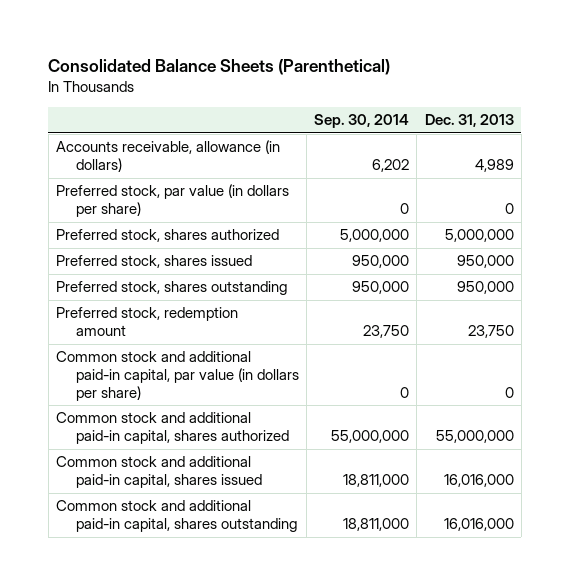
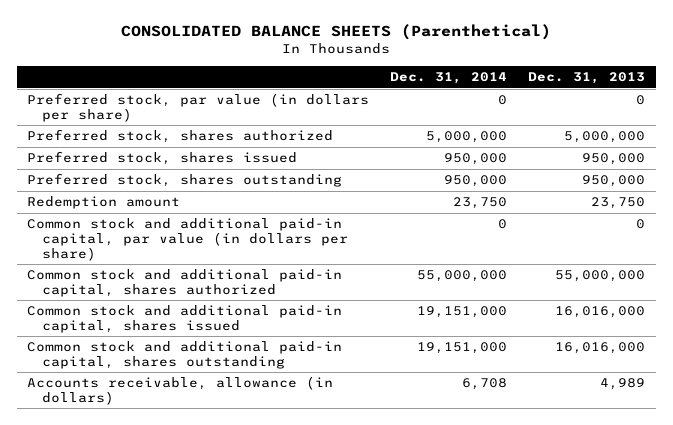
[48,58,391,75] Consolidated Balance Sheets (Parenthetical) -> [121,24,552,41] CONSOLIDATED BALANCE SHEETS (Parenthetical)
[314,114,410,129] Sep. 30, 2014 -> none
none -> [390,72,508,85] Dec. 31, 2014
[55,307,238,337] Preferred stock, redemption amount -> [27,196,181,210] Redemption amount
[55,140,280,173] Accounts receivable, allowance (in dollars) -> [27,376,334,406] Accounts receivable, allowance (in dollars)

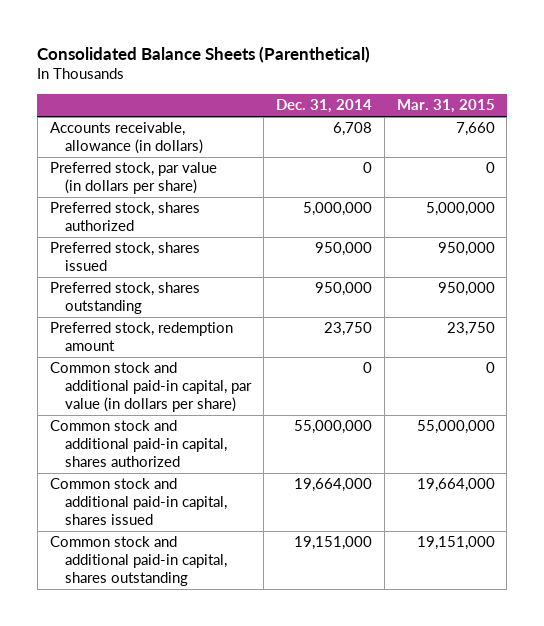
[121,24,552,41] CONSOLIDATED BALANCE SHEETS (Parenthetical) -> [37,45,371,63] Consolidated Balance Sheets (Parenthetical)
[528,72,646,85] Dec. 31, 2013 -> none
none -> [396,99,495,114] Mar. 31, 2015
[27,376,334,406] Accounts receivable, allowance (in dollars) -> [49,122,204,155] Accounts receivable, allowance (in dollars)
[27,196,181,210] Redemption amount -> [49,322,233,352] Preferred stock, redemption amount
[417,306,508,319] 19,151,000 -> [293,478,372,493] 19,664,000

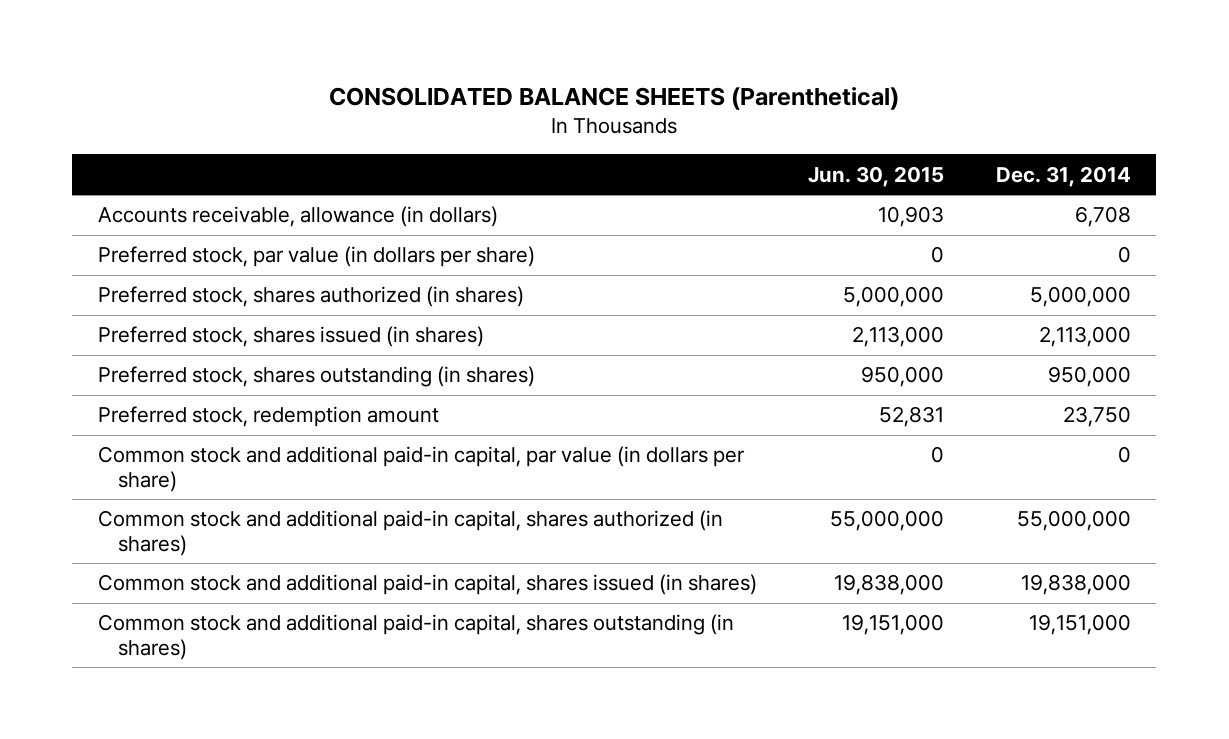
[37,45,371,63] Consolidated Balance Sheets (Parenthetical) -> [329,87,900,111] CONSOLIDATED BALANCE SHEETS (Parenthetical)
[396,99,495,114] Mar. 31, 2015 -> none
none -> [808,165,945,187] Jun. 30, 2015
[49,202,200,232] Preferred stock, shares authorized -> [98,286,525,308] Preferred stock, shares authorized (in shares)
[49,242,200,272] Preferred stock, shares issued -> [98,326,485,348] Preferred stock, shares issued (in shares)
[314,242,372,257] 950,000 -> [1038,326,1131,348] 2,113,000
[49,282,200,315] Preferred stock, shares outstanding -> [98,366,536,388] Preferred stock, shares outstanding (in shares)
[49,420,228,467] Common stock and additional paid-in capital, shares authorized -> [98,510,724,556] Common stock and additional paid-in capital, shares authorized (in shares)
[49,478,228,525] Common stock and additional paid-in capital, shares issued -> [98,574,758,596] Common stock and additional paid-in capital, shares issued (in shares)
[293,478,372,493] 19,664,000 -> [1020,574,1131,596] 19,838,000
[49,536,228,586] Common stock and additional paid-in capital, shares outstanding -> [98,614,735,660] Common stock and additional paid-in capital, shares outstanding (in shares)

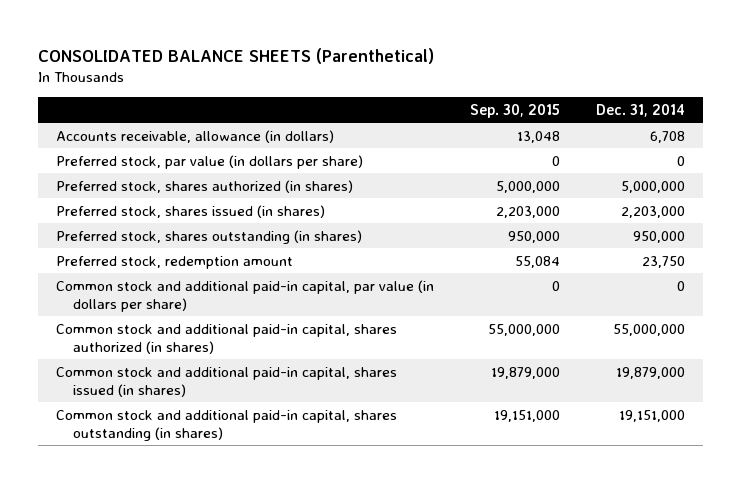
[808,165,945,187] Jun. 30, 2015 -> none
none -> [470,103,561,118] Sep. 30, 2015
[1038,326,1131,348] 2,113,000 -> [620,205,685,218] 2,203,000
[1020,574,1131,596] 19,838,000 -> [615,366,685,379] 19,879,000

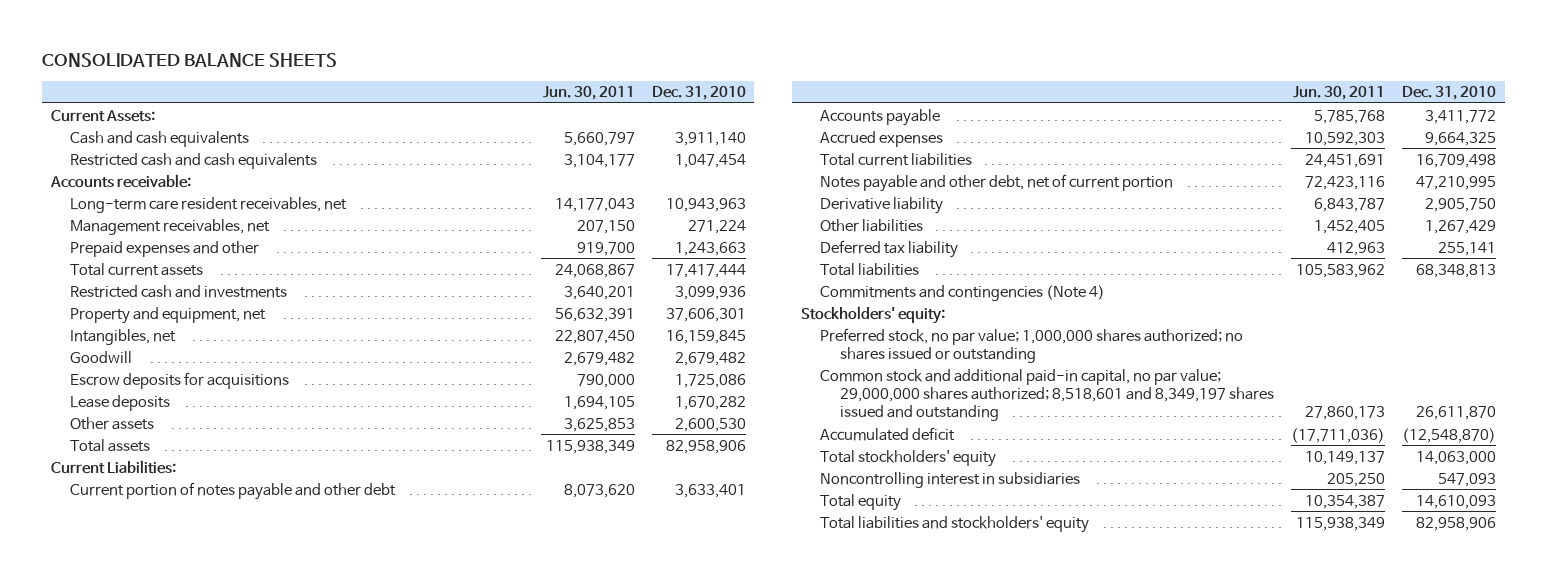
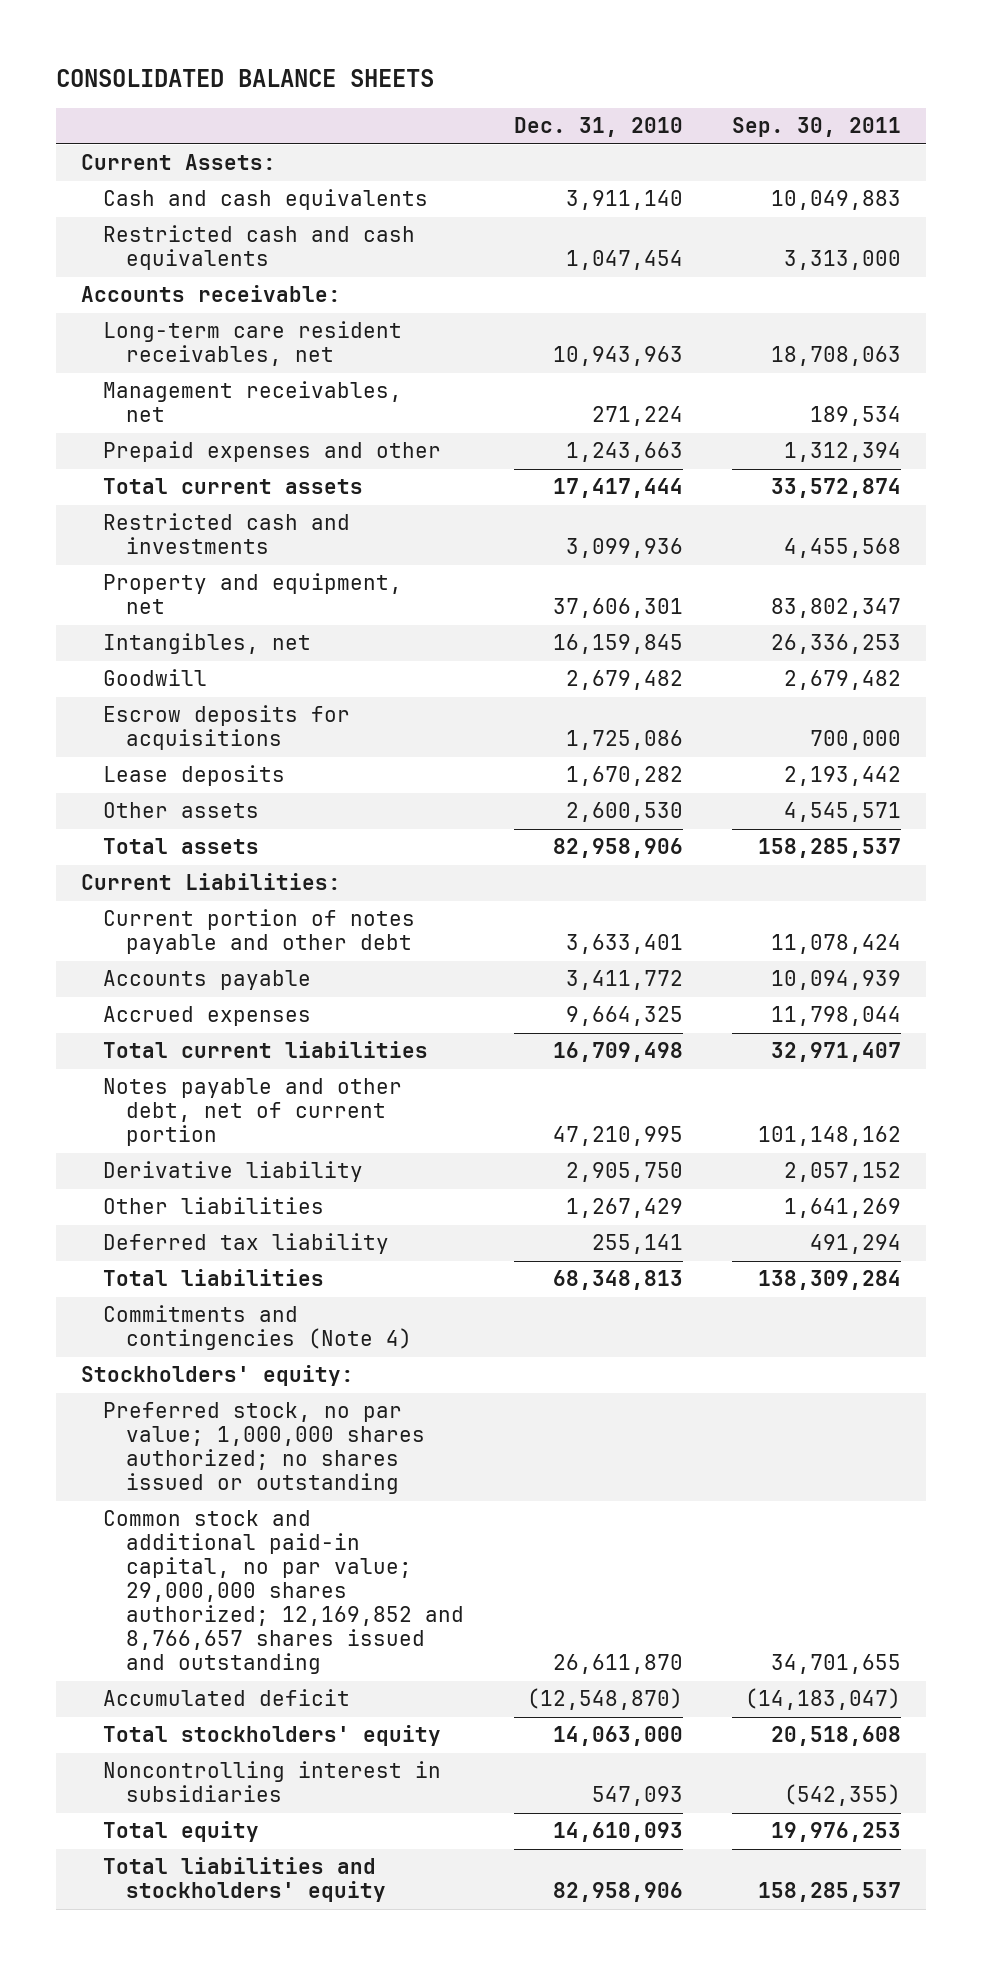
[542,86,635,101] Jun. 30, 2011 -> none
none -> [732,116,902,137] Sep. 30, 2011
[820,368,1274,422] Common stock and additional paid-in capital, no par value; 29,000,000 shares authorized; 8,518,601 and 8,349,197 shares issued and outstanding -> [103,1510,465,1675] Common stock and additional paid-in capital, no par value; 29,000,000 shares authorized; 12,169,852 and 8,766,657 shares issued and outstanding

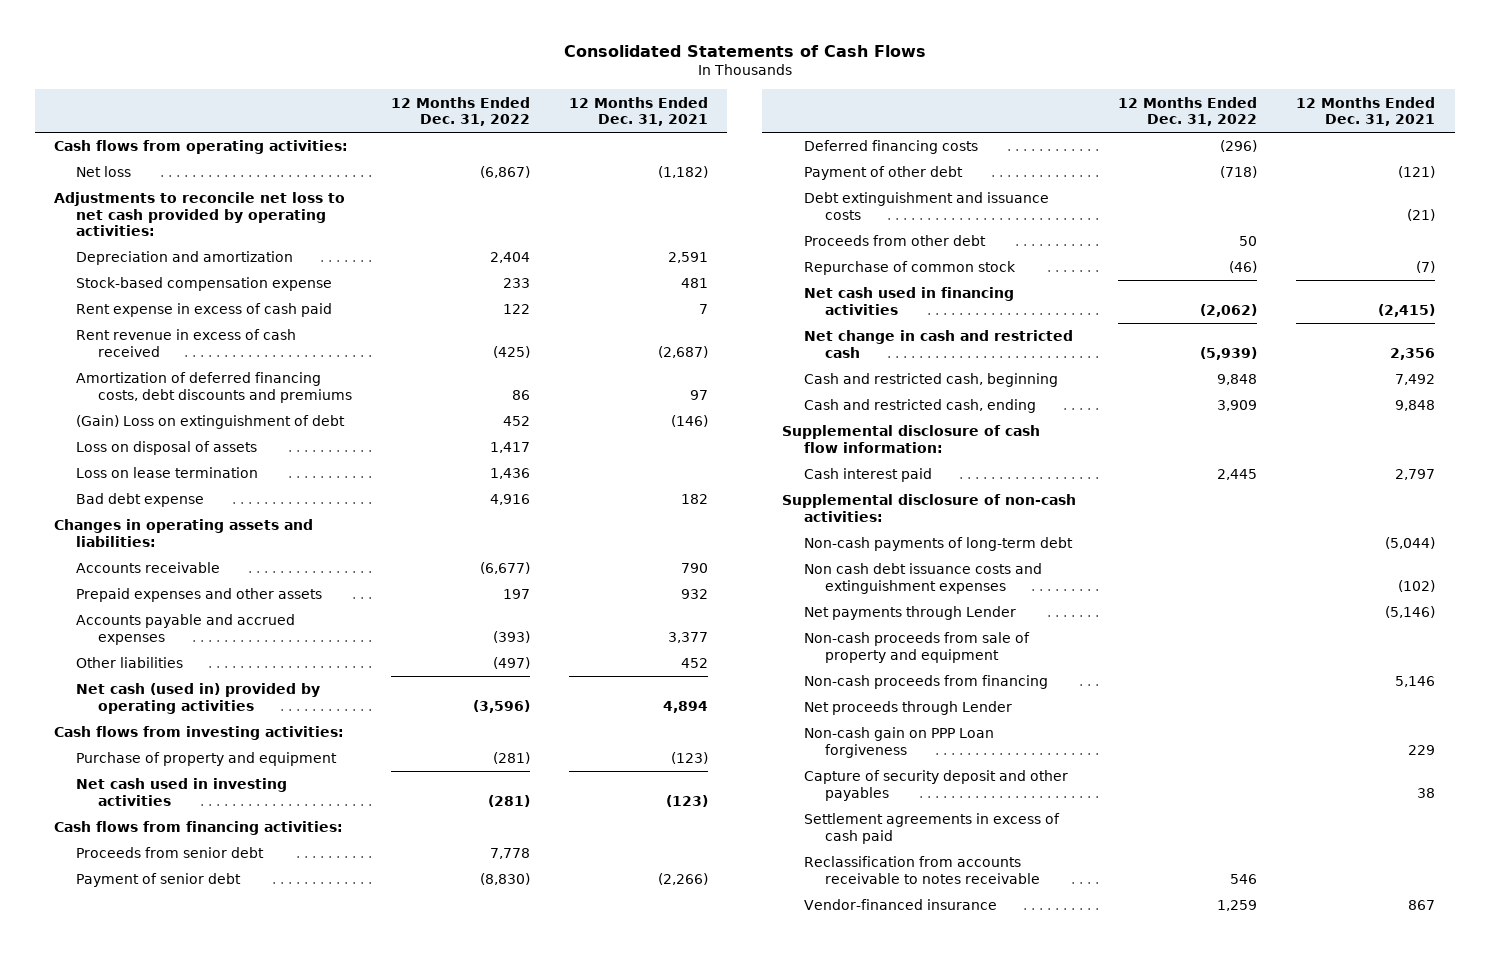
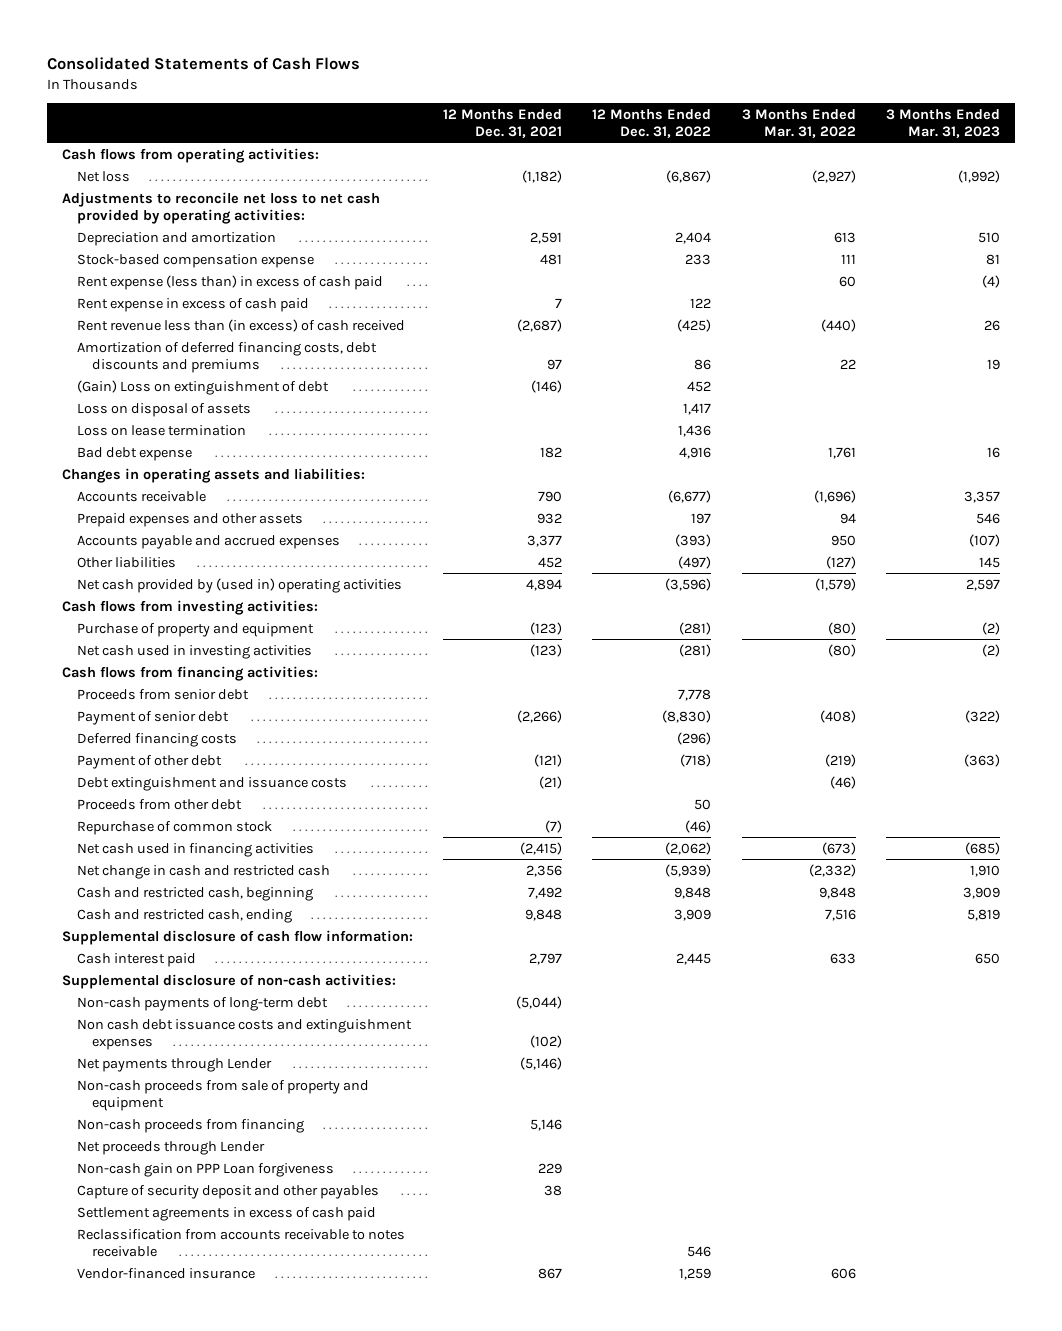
none -> [741,108,856,138] 3 Months Ended Mar. 31, 2022
none -> [885,108,1000,138] 3 Months Ended Mar. 31, 2023
none -> [77,274,384,290] Rent expense (less than) in excess of cash paid
[76,329,297,357] Rent revenue in excess of cash received -> [77,318,406,332] Rent revenue less than (in excess) of cash received
[76,683,321,714] Net cash (used in) provided by operating activities -> [77,577,403,593] Net cash provided by (used in) operating activities

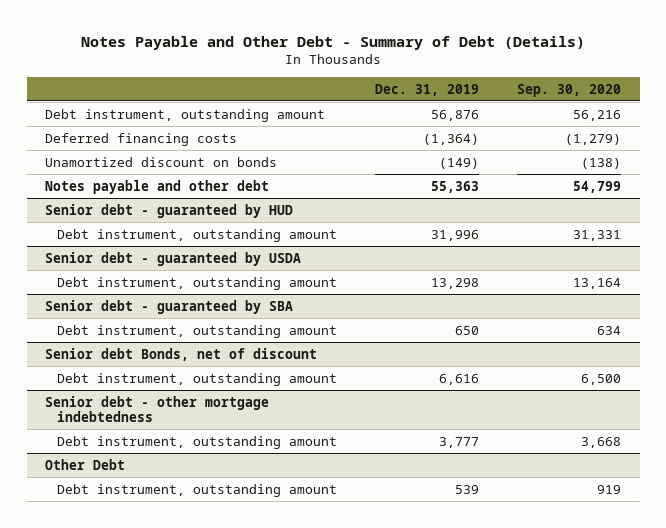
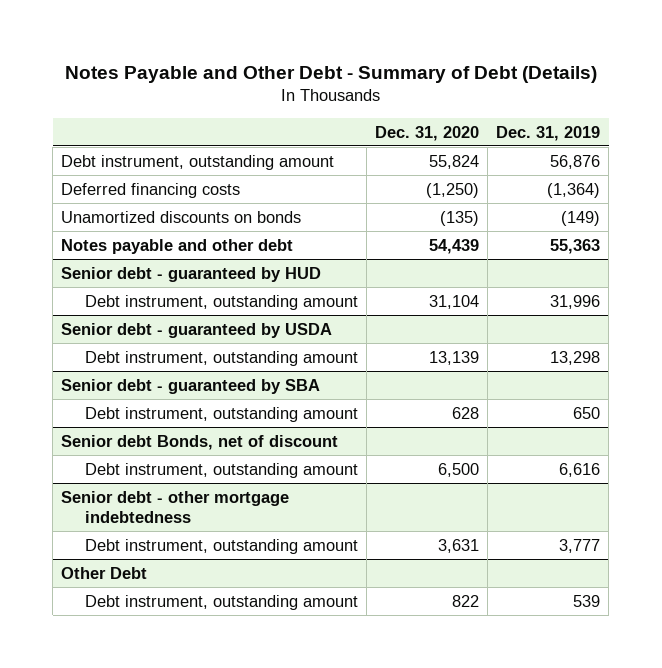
[516,83,621,97] Sep. 30, 2020 -> none
none -> [375,125,480,141] Dec. 31, 2020
[45,156,278,167] Unamortized discount on bonds -> [61,210,302,223] Unamortized discounts on bonds

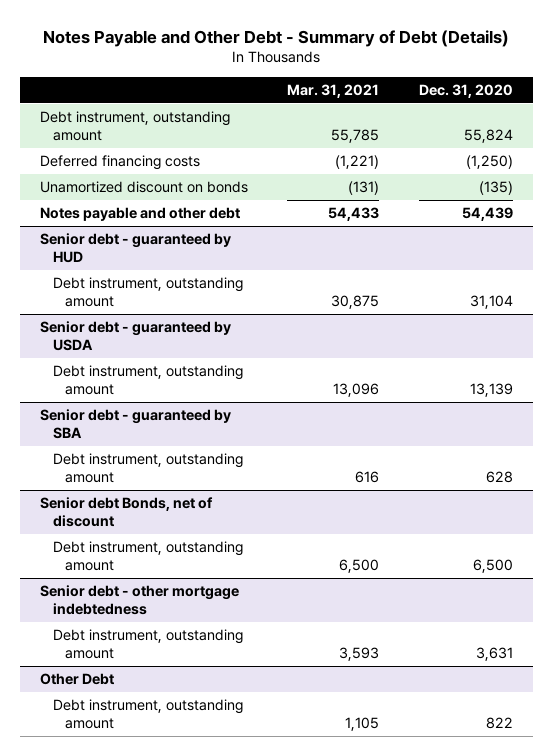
[496,125,601,141] Dec. 31, 2019 -> none
none -> [287,84,380,99] Mar. 31, 2021
[61,210,302,223] Unamortized discounts on bonds -> [39,181,248,194] Unamortized discount on bonds

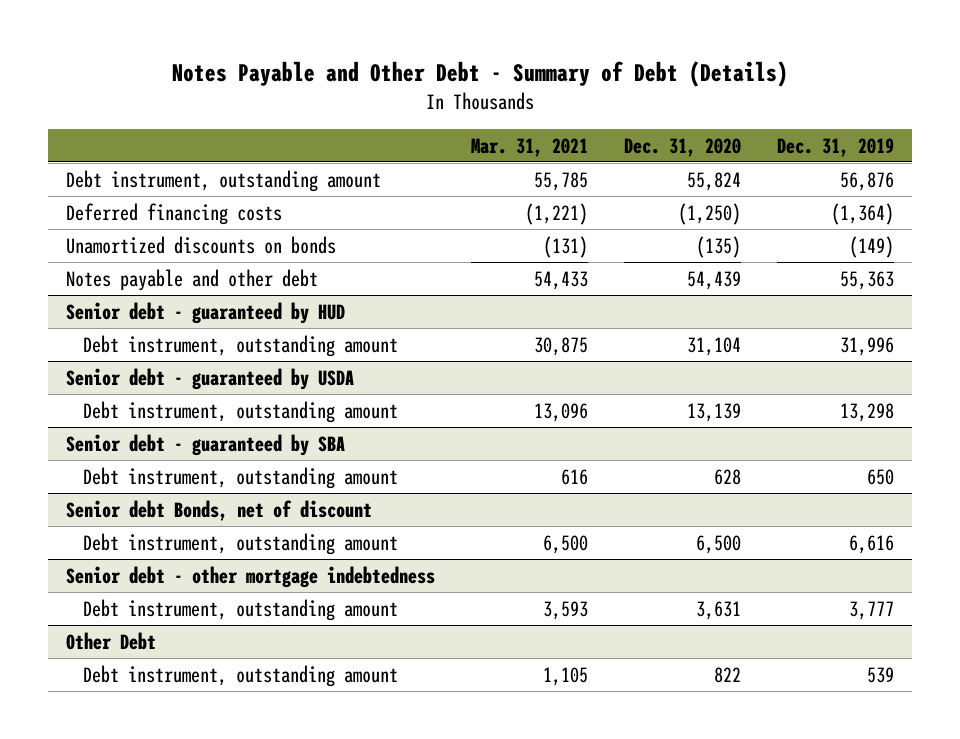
none -> [776,137,894,157] Dec. 31, 2019
[39,181,248,194] Unamortized discount on bonds -> [66,235,337,254] Unamortized discounts on bonds

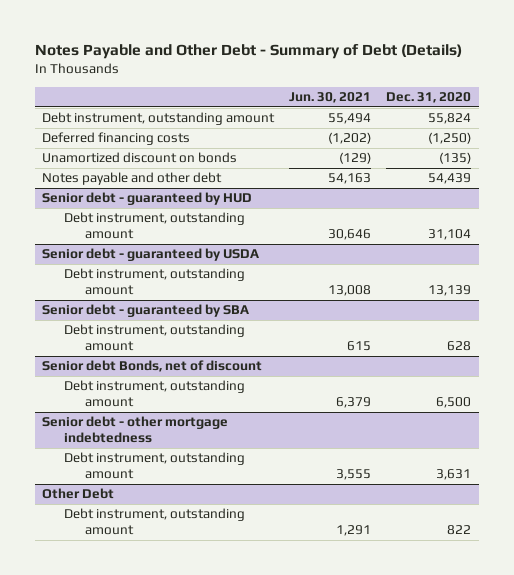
[471,137,589,157] Mar. 31, 2021 -> none
[776,137,894,157] Dec. 31, 2019 -> none
none -> [289,92,372,104] Jun. 30, 2021
[66,235,337,254] Unamortized discounts on bonds -> [42,152,238,164] Unamortized discount on bonds

